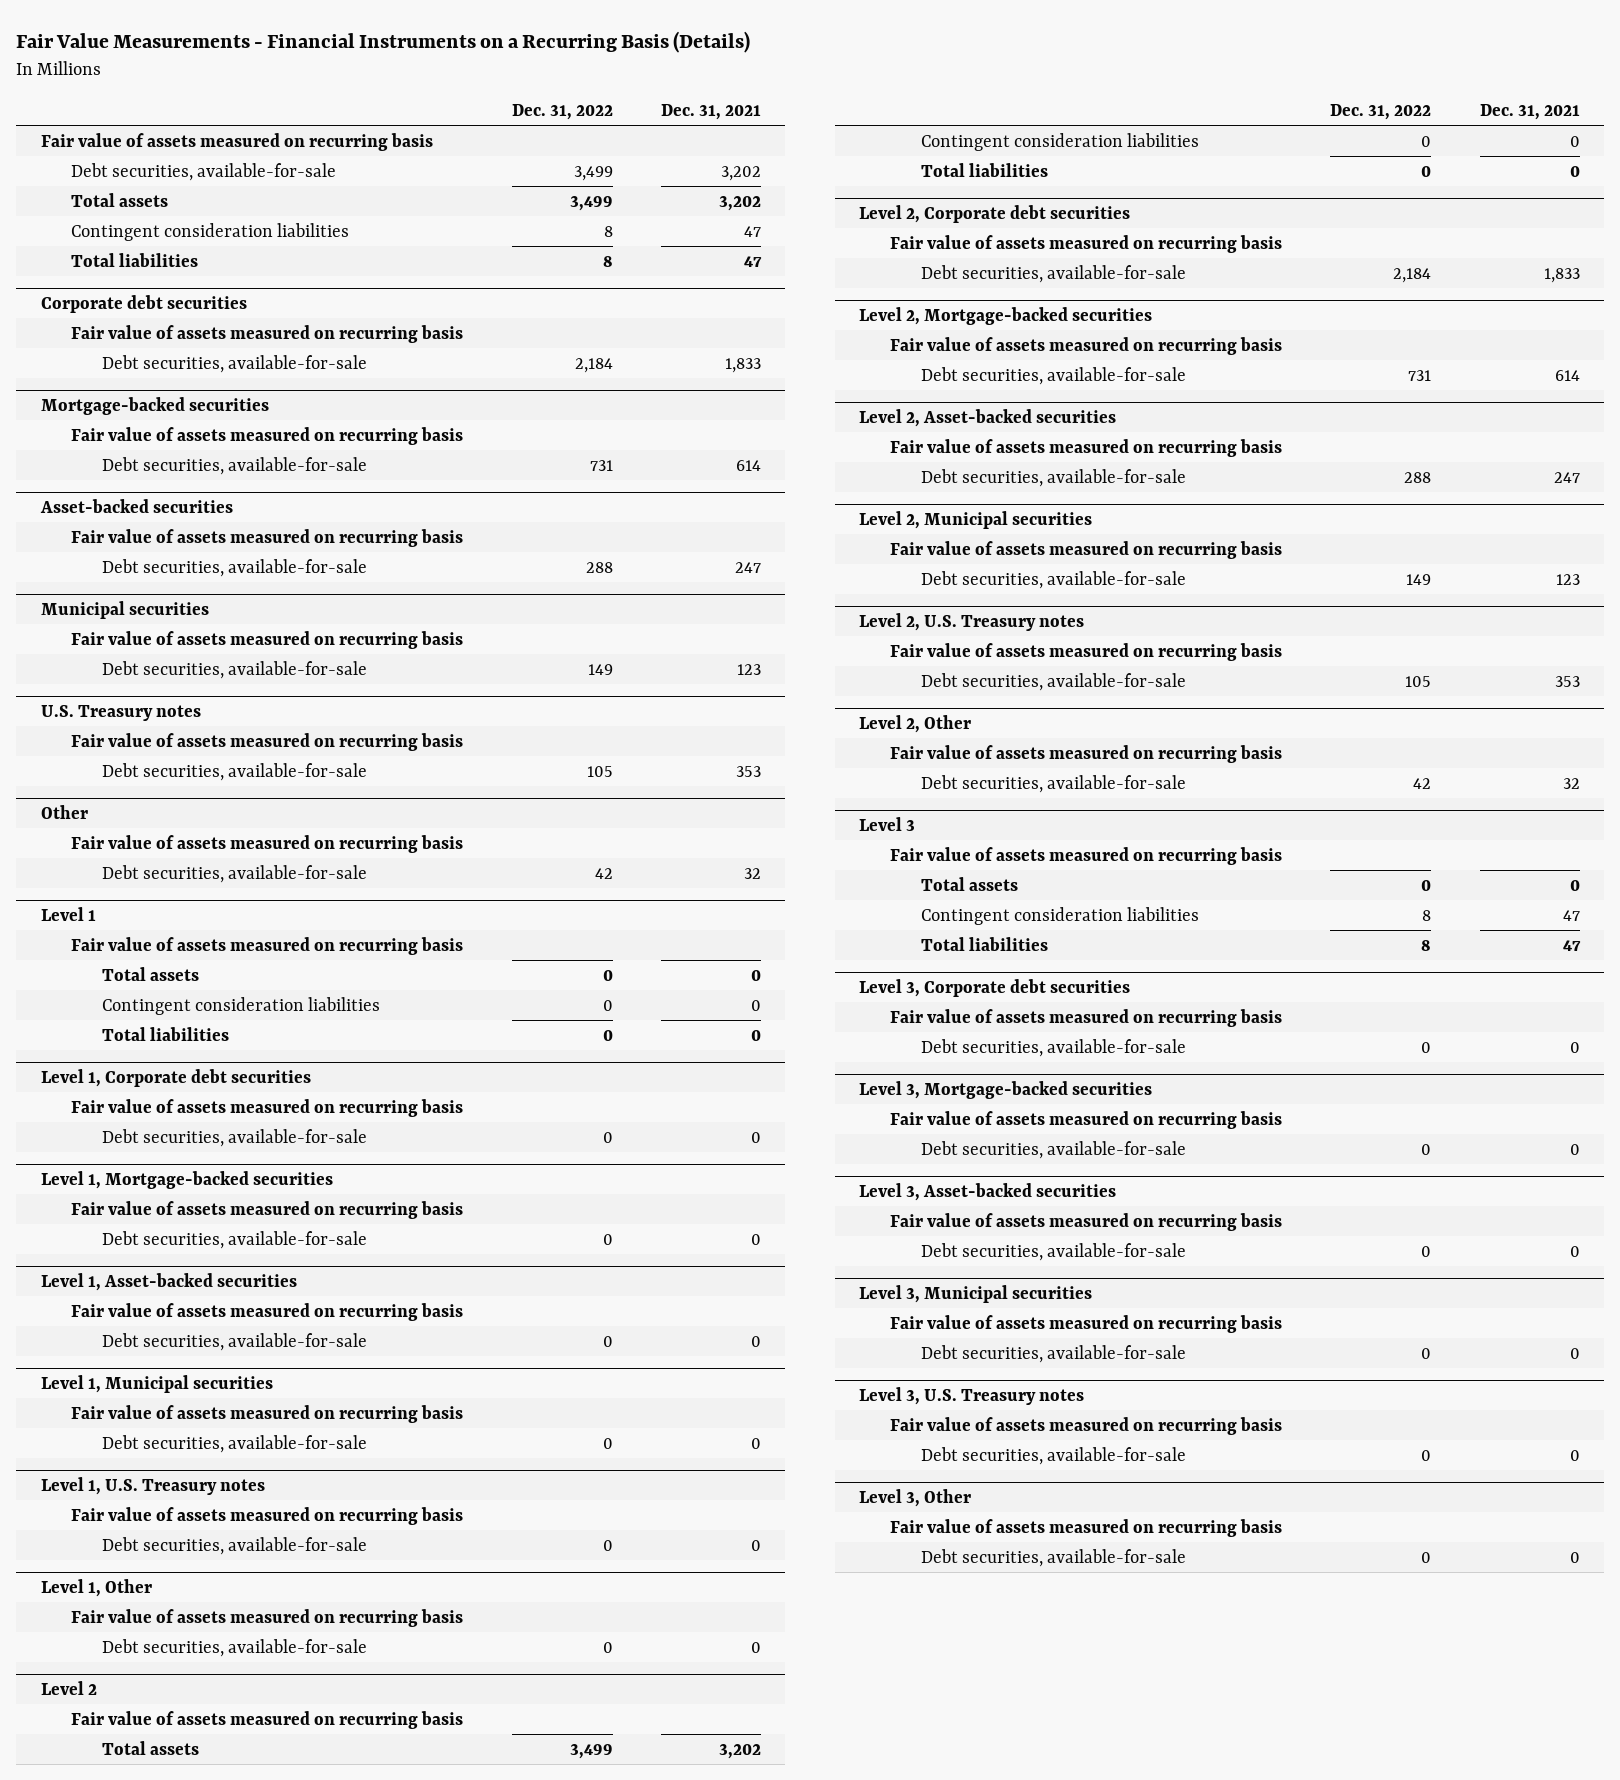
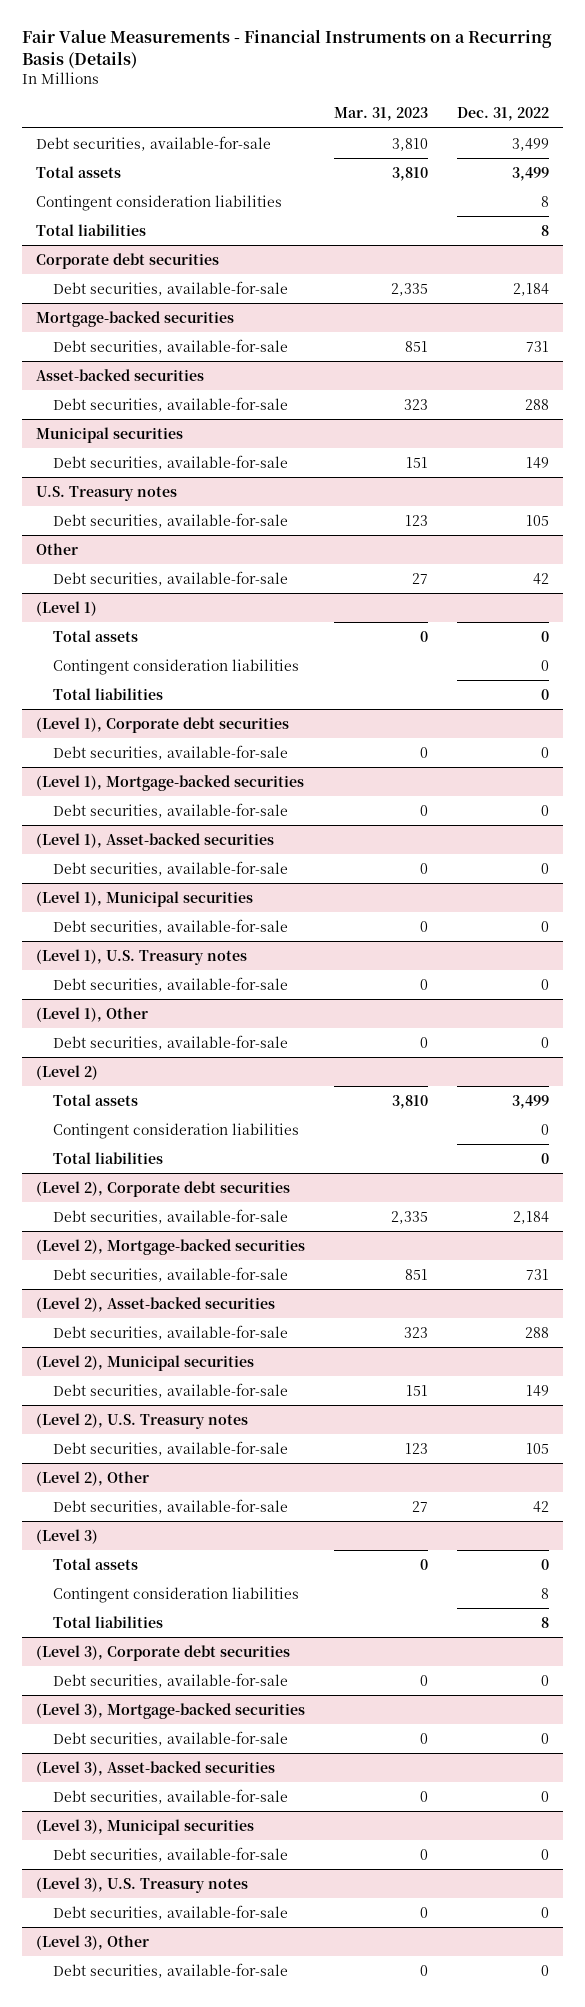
[660,103,761,120] Dec. 31, 2021 -> none
none -> [333,107,428,122] Mar. 31, 2023
[40,132,433,151] Fair value of assets measured on recurring basis -> none
[71,324,464,343] Fair value of assets measured on recurring basis -> none
[71,426,464,445] Fair value of assets measured on recurring basis -> none
[71,528,464,547] Fair value of assets measured on recurring basis -> none
[71,630,464,649] Fair value of assets measured on recurring basis -> none
[71,732,464,751] Fair value of assets measured on recurring basis -> none
[71,834,464,853] Fair value of assets measured on recurring basis -> none
[71,936,464,955] Fair value of assets measured on recurring basis -> none
[40,907,96,922] Level 1 -> [35,600,97,616] (Level 1)
[71,1098,464,1117] Fair value of assets measured on recurring basis -> none
[40,1069,311,1088] Level 1, Corporate debt securities -> [35,716,289,733] (Level 1), Corporate debt securities
[71,1200,464,1219] Fair value of assets measured on recurring basis -> none
[40,1171,333,1190] Level 1, Mortgage-backed securities -> [35,774,304,791] (Level 1), Mortgage-backed securities
[71,1302,464,1321] Fair value of assets measured on recurring basis -> none
[40,1273,297,1292] Level 1, Asset-backed securities -> [35,832,274,848] (Level 1), Asset-backed securities
[71,1404,464,1423] Fair value of assets measured on recurring basis -> none
[40,1375,273,1394] Level 1, Municipal securities -> [35,890,253,907] (Level 1), Municipal securities
[71,1506,464,1525] Fair value of assets measured on recurring basis -> none
[40,1477,265,1496] Level 1, U.S. Treasury notes -> [35,948,247,965] (Level 1), U.S. Treasury notes
[71,1608,464,1627] Fair value of assets measured on recurring basis -> none
[40,1579,152,1598] Level 1, Other -> [35,1006,148,1022] (Level 1), Other
[71,1710,464,1729] Fair value of assets measured on recurring basis -> none
[40,1681,97,1696] Level 2 -> [35,1064,98,1080] (Level 2)
[890,234,1283,253] Fair value of assets measured on recurring basis -> none
[859,205,1131,224] Level 2, Corporate debt securities -> [35,1180,290,1197] (Level 2), Corporate debt securities
[890,336,1283,355] Fair value of assets measured on recurring basis -> none
[859,307,1153,326] Level 2, Mortgage-backed securities -> [35,1238,305,1255] (Level 2), Mortgage-backed securities
[890,438,1283,457] Fair value of assets measured on recurring basis -> none
[859,409,1117,428] Level 2, Asset-backed securities -> [35,1296,275,1312] (Level 2), Asset-backed securities
[890,540,1283,559] Fair value of assets measured on recurring basis -> none
[859,511,1093,530] Level 2, Municipal securities -> [35,1354,254,1371] (Level 2), Municipal securities
[890,642,1283,661] Fair value of assets measured on recurring basis -> none
[859,613,1085,632] Level 2, U.S. Treasury notes -> [35,1412,248,1429] (Level 2), U.S. Treasury notes
[890,744,1283,763] Fair value of assets measured on recurring basis -> none
[859,715,972,734] Level 2, Other -> [35,1470,149,1486] (Level 2), Other
[890,846,1283,865] Fair value of assets measured on recurring basis -> none
[859,817,916,832] Level 3 -> [35,1528,98,1544] (Level 3)
[890,1008,1283,1027] Fair value of assets measured on recurring basis -> none
[859,979,1131,998] Level 3, Corporate debt securities -> [35,1644,290,1661] (Level 3), Corporate debt securities
[890,1110,1283,1129] Fair value of assets measured on recurring basis -> none
[859,1081,1153,1100] Level 3, Mortgage-backed securities -> [35,1702,305,1719] (Level 3), Mortgage-backed securities
[890,1212,1283,1231] Fair value of assets measured on recurring basis -> none
[859,1183,1117,1202] Level 3, Asset-backed securities -> [35,1760,275,1776] (Level 3), Asset-backed securities
[890,1314,1283,1333] Fair value of assets measured on recurring basis -> none
[859,1285,1093,1304] Level 3, Municipal securities -> [35,1818,254,1835] (Level 3), Municipal securities
[890,1416,1283,1435] Fair value of assets measured on recurring basis -> none
[859,1387,1085,1406] Level 3, U.S. Treasury notes -> [35,1876,248,1893] (Level 3), U.S. Treasury notes
[890,1518,1283,1537] Fair value of assets measured on recurring basis -> none
[859,1489,972,1508] Level 3, Other -> [35,1934,149,1950] (Level 3), Other

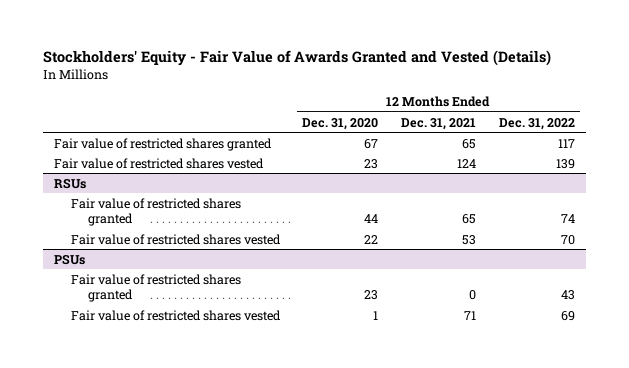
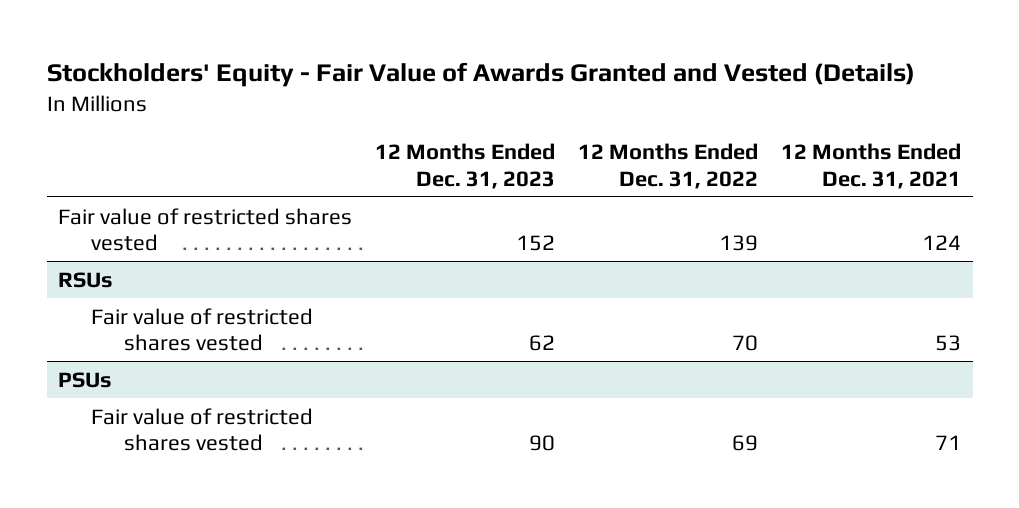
[302,117,379,130] Dec. 31, 2020 -> none
none -> [375,143,556,189] 12 Months Ended Dec. 31, 2023
[53,137,272,151] Fair value of restricted shares granted -> none
[70,197,241,227] Fair value of restricted shares granted -> none
[70,273,241,303] Fair value of restricted shares granted -> none

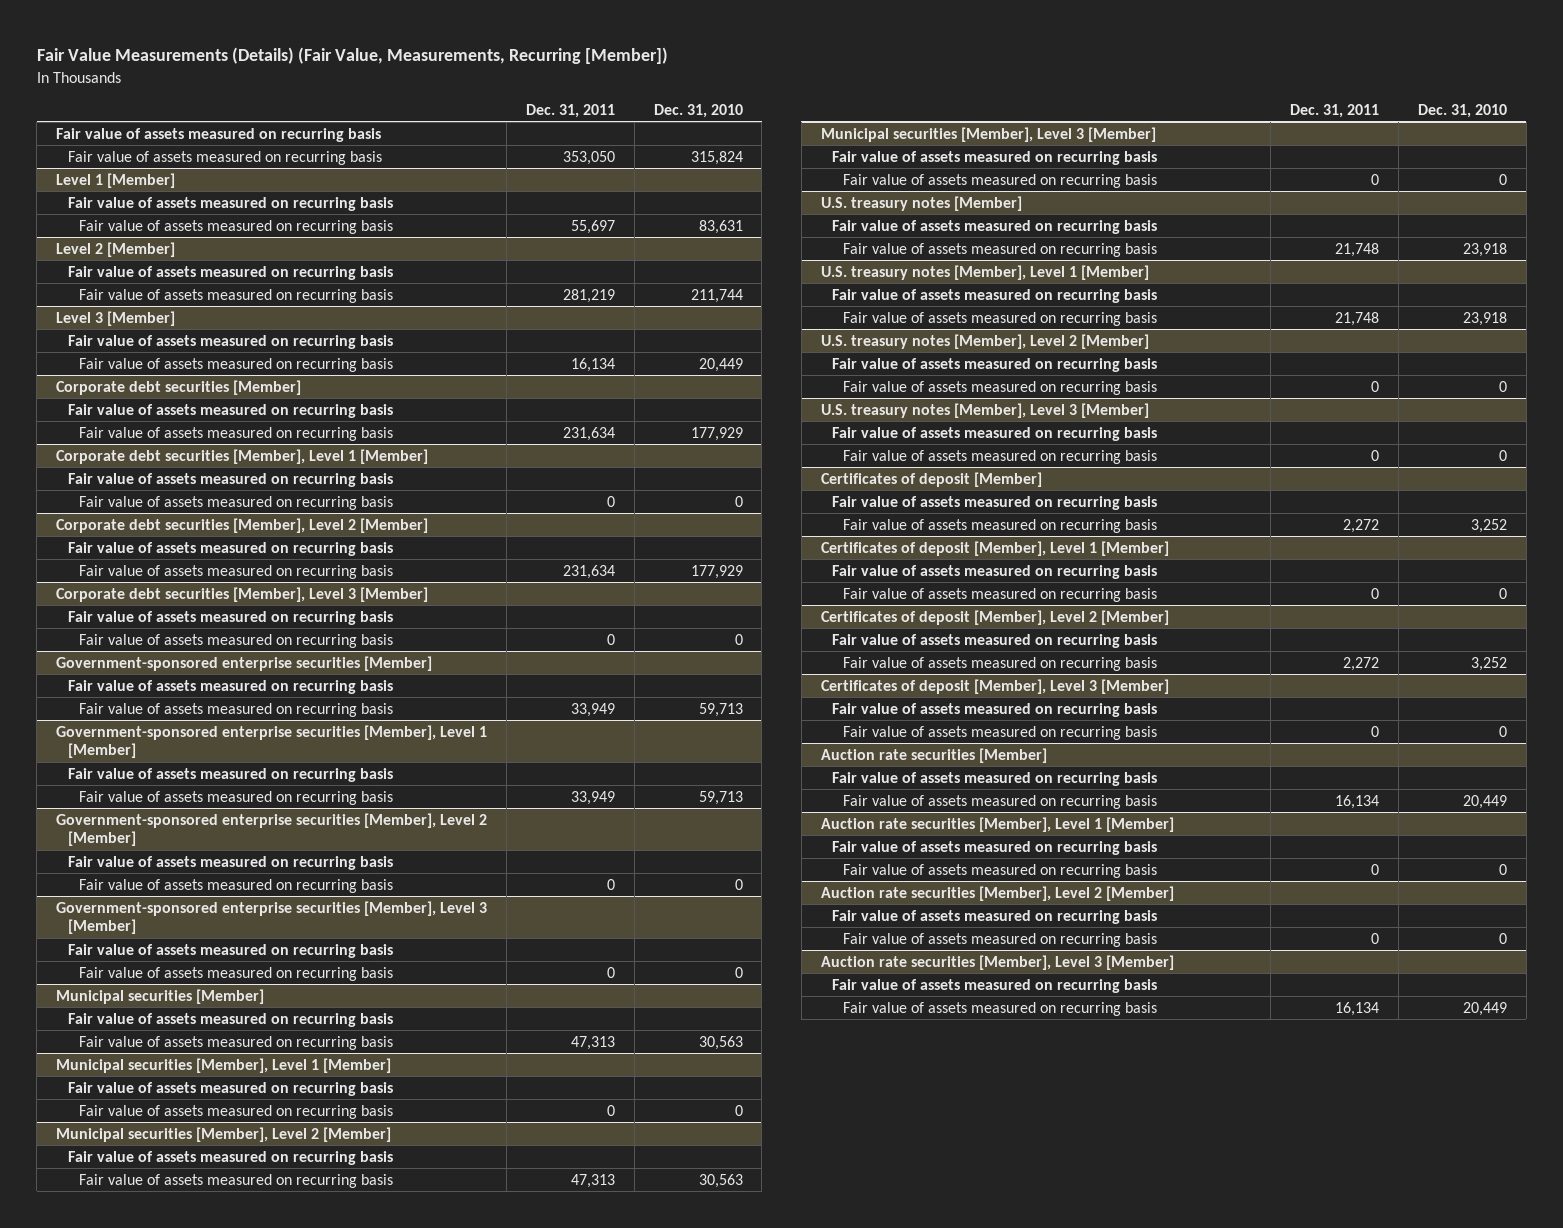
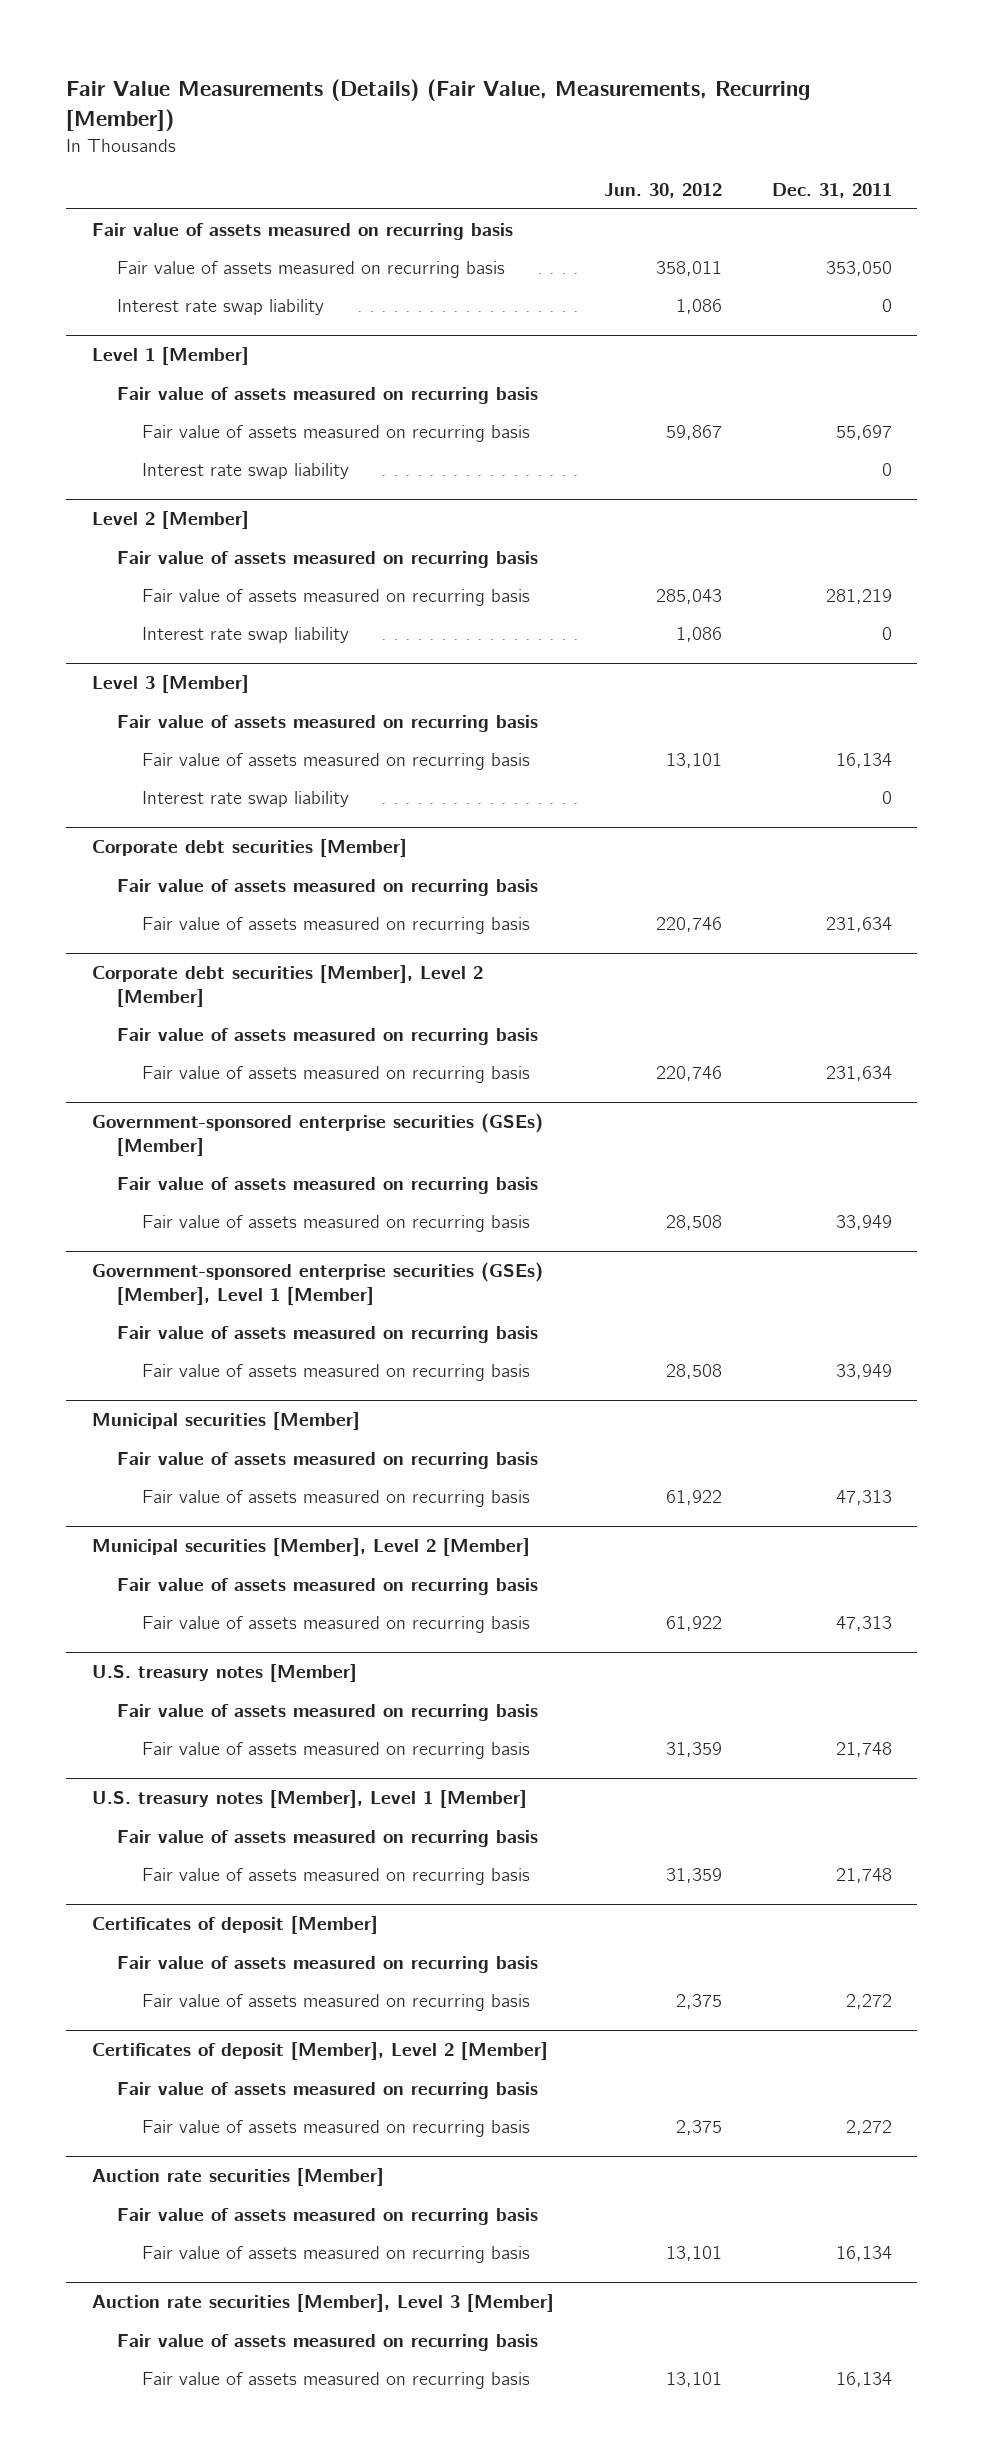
[653,104,743,119] Dec. 31, 2010 -> none
none -> [603,183,722,199] Jun. 30, 2012
none -> [117,298,325,315] Interest rate swap liability
none -> [142,462,350,479] Interest rate swap liability
none -> [142,626,350,643] Interest rate swap liability
none -> [142,790,350,807] Interest rate swap liability
[56,448,429,464] Corporate debt securities [Member], Level 1 [Member] -> none
[67,472,393,487] Fair value of assets measured on recurring basis -> none
[78,495,393,510] Fair value of assets measured on recurring basis -> none
[56,586,429,602] Corporate debt securities [Member], Level 3 [Member] -> none
[67,610,393,625] Fair value of assets measured on recurring basis -> none
[78,633,393,648] Fair value of assets measured on recurring basis -> none
[56,655,433,671] Government-sponsored enterprise securities [Member] -> [91,1113,543,1157] Government-sponsored enterprise securities (GSEs) [Member]
[56,724,488,759] Government-sponsored enterprise securities [Member], Level 1 [Member] -> [91,1262,543,1306] Government-sponsored enterprise securities (GSEs) [Member], Level 1 [Member]
[56,812,488,847] Government-sponsored enterprise securities [Member], Level 2 [Member] -> none
[67,855,393,870] Fair value of assets measured on recurring basis -> none
[78,878,393,893] Fair value of assets measured on recurring basis -> none
[56,900,488,935] Government-sponsored enterprise securities [Member], Level 3 [Member] -> none
[67,943,393,958] Fair value of assets measured on recurring basis -> none
[78,966,393,981] Fair value of assets measured on recurring basis -> none
[56,1057,392,1073] Municipal securities [Member], Level 1 [Member] -> none
[67,1081,393,1096] Fair value of assets measured on recurring basis -> none
[78,1104,393,1119] Fair value of assets measured on recurring basis -> none
[820,126,1156,142] Municipal securities [Member], Level 3 [Member] -> none
[831,150,1157,165] Fair value of assets measured on recurring basis -> none
[843,173,1158,188] Fair value of assets measured on recurring basis -> none
[820,333,1149,349] U.S. treasury notes [Member], Level 2 [Member] -> none
[831,357,1157,372] Fair value of assets measured on recurring basis -> none
[843,380,1158,395] Fair value of assets measured on recurring basis -> none
[820,402,1149,418] U.S. treasury notes [Member], Level 3 [Member] -> none
[831,426,1157,441] Fair value of assets measured on recurring basis -> none
[843,449,1158,464] Fair value of assets measured on recurring basis -> none
[820,540,1169,556] Certificates of deposit [Member], Level 1 [Member] -> none
[831,564,1157,579] Fair value of assets measured on recurring basis -> none
[843,587,1158,602] Fair value of assets measured on recurring basis -> none
[820,678,1169,694] Certificates of deposit [Member], Level 3 [Member] -> none
[831,702,1157,717] Fair value of assets measured on recurring basis -> none
[843,725,1158,740] Fair value of assets measured on recurring basis -> none
[820,816,1174,832] Auction rate securities [Member], Level 1 [Member] -> none
[831,840,1157,855] Fair value of assets measured on recurring basis -> none
[843,863,1158,878] Fair value of assets measured on recurring basis -> none
[820,885,1174,901] Auction rate securities [Member], Level 2 [Member] -> none
[831,909,1157,924] Fair value of assets measured on recurring basis -> none
[843,932,1158,947] Fair value of assets measured on recurring basis -> none

